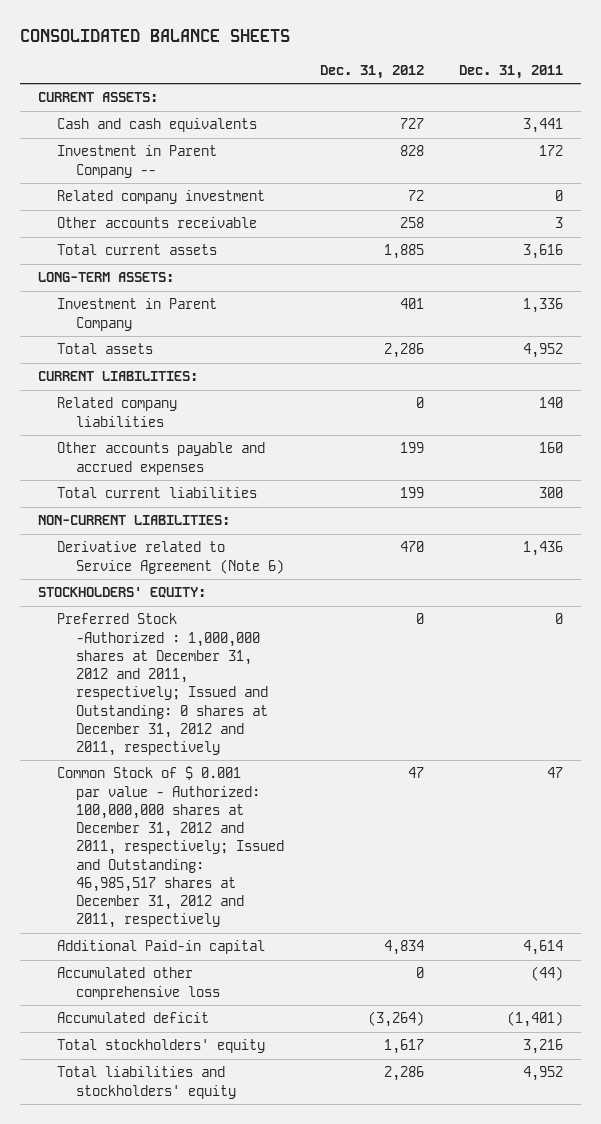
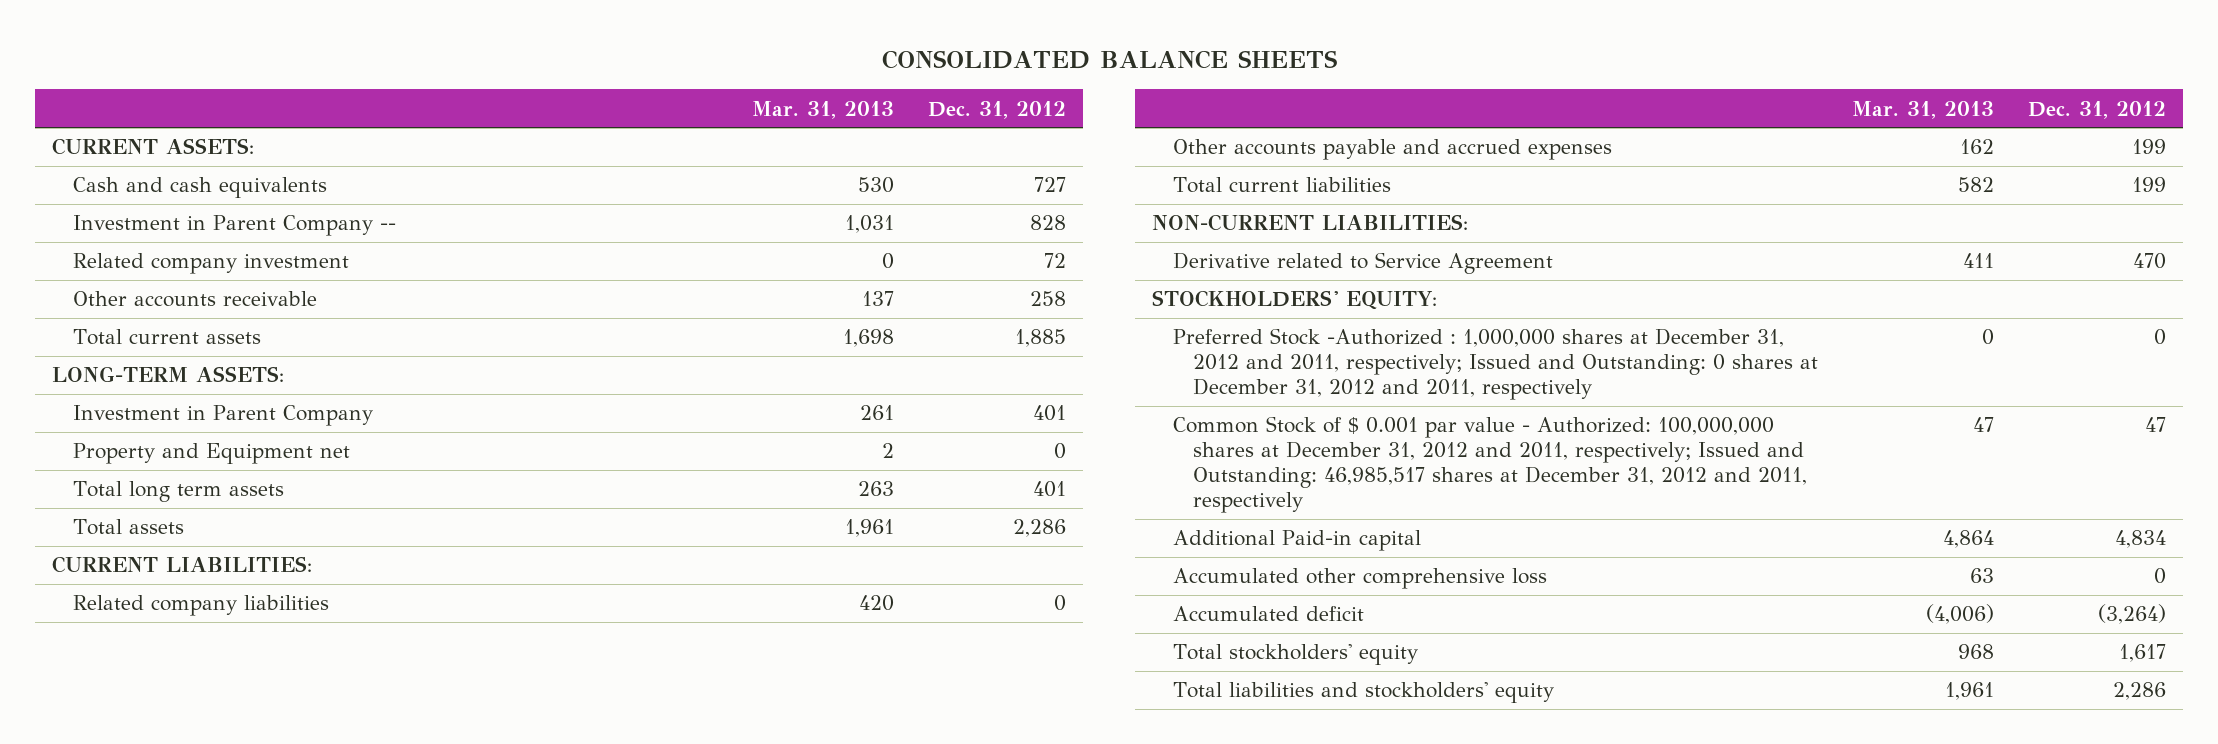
[459,64,564,79] Dec. 31, 2011 -> none
none -> [751,100,894,119] Mar. 31, 2013
none -> [72,443,350,465] Property and Equipment net
none -> [72,481,284,503] Total long term assets
[57,541,285,574] Derivative related to Service Agreement (Note 6) -> [1172,252,1553,275] Derivative related to Service Agreement

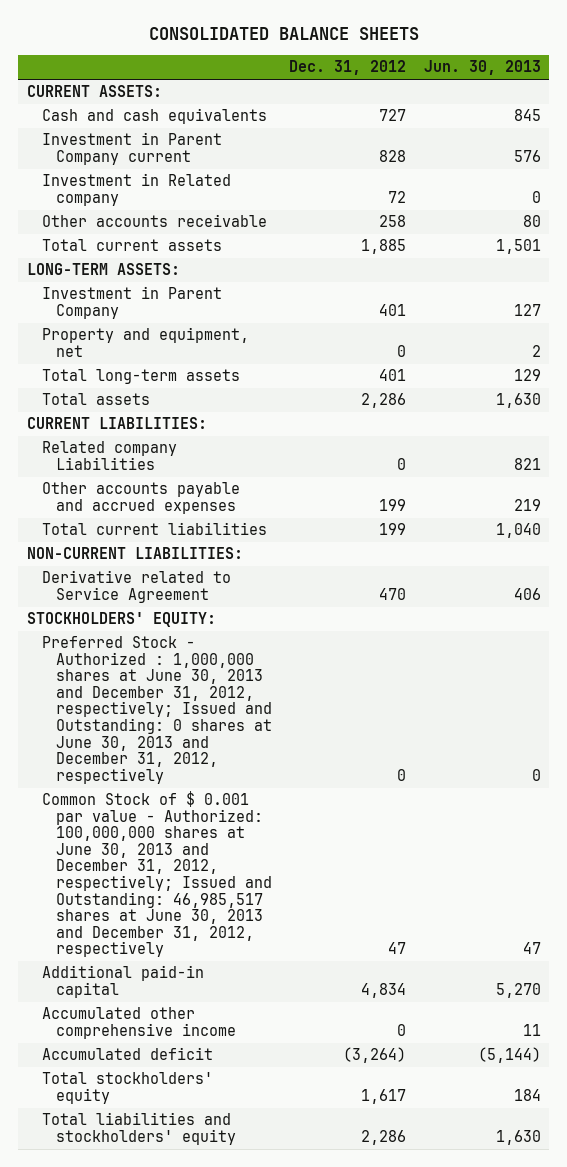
[751,100,894,119] Mar. 31, 2013 -> none
none -> [423,59,541,75] Jun. 30, 2013
[72,215,396,237] Investment in Parent Company -- -> [41,132,222,165] Investment in Parent Company current
[72,253,349,275] Related company investment -> [41,173,231,206] Investment in Related company
[72,443,350,465] Property and Equipment net -> [41,327,249,357] Property and equipment, net
[72,481,284,503] Total long term assets -> [41,369,240,385] Total long-term assets
[72,595,329,617] Related company liabilities -> [41,441,177,470] Related company Liabilities
[1172,328,1819,401] Preferred Stock -Authorized : 1,000,000 shares at December 31, 2012 and 2011, respectively; Issued and Outstanding: 0 shares at December 31, 2012 and 2011, respectively -> [41,636,273,784] Preferred Stock - Authorized : 1,000,000 shares at June 30, 2013 and December 31, 2012, respectively; Issued and Outstanding: 0 shares at June 30, 2013 and December 31, 2012, respectively
[1172,416,1808,514] Common Stock of $ 0.001 par value - Authorized: 100,000,000 shares at December 31, 2012 and 2011, respectively; Issued and Outstanding: 46,985,517 shares at December 31, 2012 and 2011, respectively -> [41,791,273,958] Common Stock of $ 0.001 par value - Authorized: 100,000,000 shares at June 30, 2013 and December 31, 2012, respectively; Issued and Outstanding: 46,985,517 shares at June 30, 2013 and December 31, 2012, respectively
[1172,530,1421,552] Additional Paid-in capital -> [41,965,204,998] Additional paid-in capital
[1172,568,1547,590] Accumulated other comprehensive loss -> [41,1007,237,1039] Accumulated other comprehensive income

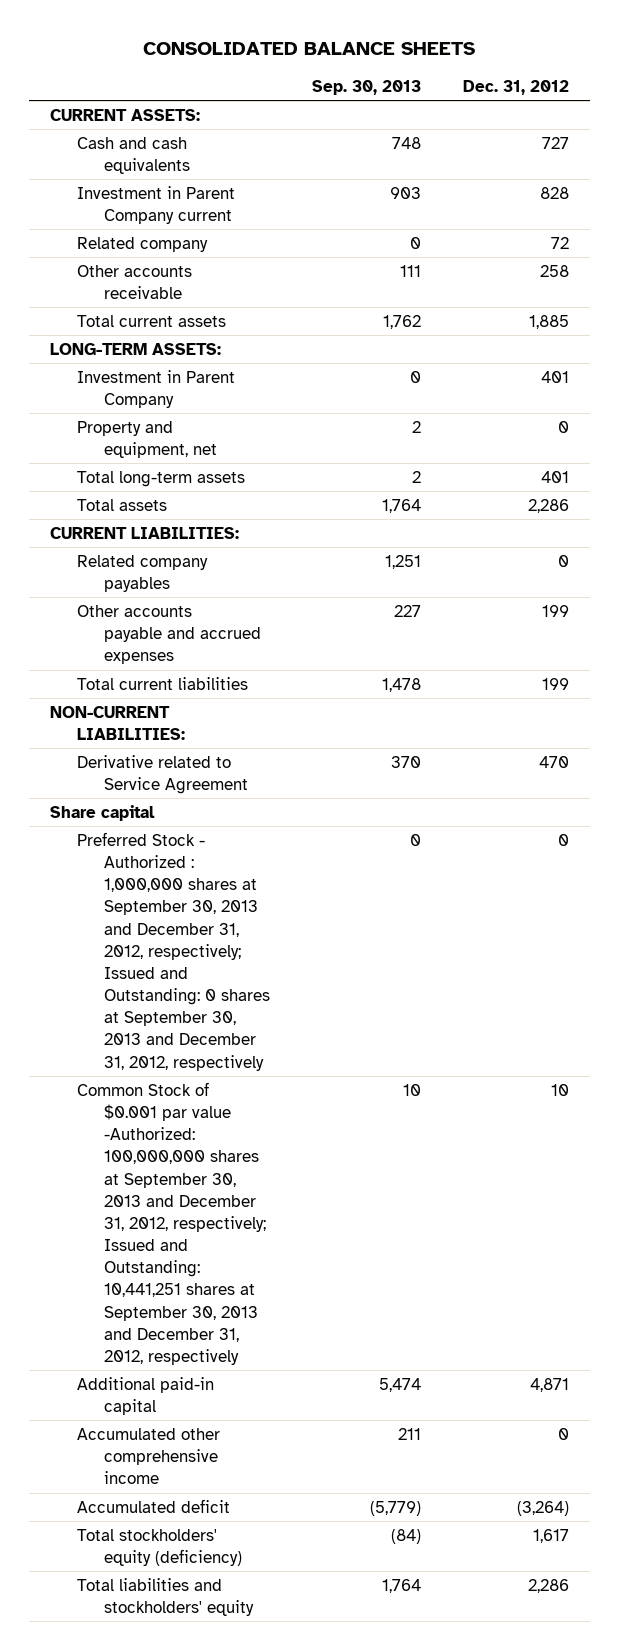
[423,59,541,75] Jun. 30, 2013 -> none
none -> [312,80,422,96] Sep. 30, 2013
[41,173,231,206] Investment in Related company -> [76,236,208,252] Related company
[41,441,177,470] Related company Liabilities -> [76,554,208,593] Related company payables
[26,612,216,628] STOCKHOLDERS' EQUITY: -> none
none -> [49,804,155,821] Share capital
[41,636,273,784] Preferred Stock - Authorized : 1,000,000 shares at June 30, 2013 and December 31, 2012, respectively; Issued and Outstanding: 0 shares at June 30, 2013 and December 31, 2012, respectively -> [76,831,270,1071] Preferred Stock - Authorized : 1,000,000 shares at September 30, 2013 and December 31, 2012, respectively; Issued and Outstanding: 0 shares at September 30, 2013 and December 31, 2012, respectively
[41,791,273,958] Common Stock of $ 0.001 par value - Authorized: 100,000,000 shares at June 30, 2013 and December 31, 2012, respectively; Issued and Outstanding: 46,985,517 shares at June 30, 2013 and December 31, 2012, respectively -> [76,1081,266,1365] Common Stock of $0.001 par value -Authorized: 100,000,000 shares at September 30, 2013 and December 31, 2012, respectively; Issued and Outstanding: 10,441,251 shares at September 30, 2013 and December 31, 2012, respectively
[388,942,407,955] 47 -> [551,1083,570,1096] 10
[361,982,407,998] 4,834 -> [530,1377,570,1392] 4,871
[41,1072,213,1104] Total stockholders' equity -> [76,1528,242,1567] Total stockholders' equity (deficiency)

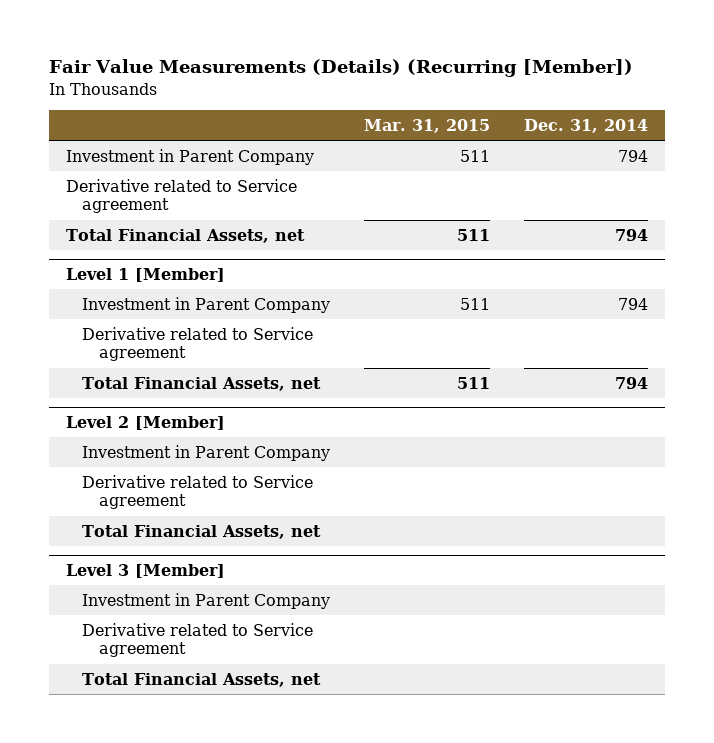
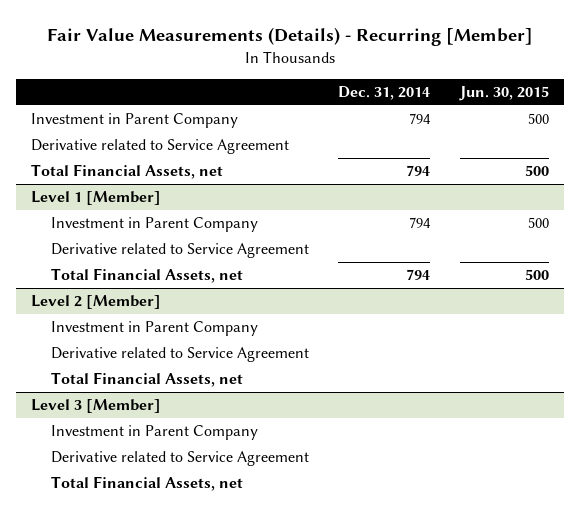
[49,59,634,78] Fair Value Measurements (Details) (Recurring [Member]) -> [46,27,533,47] Fair Value Measurements (Details) - Recurring [Member]
[364,119,491,134] Mar. 31, 2015 -> none
none -> [458,86,549,102] Jun. 30, 2015
[66,178,298,214] Derivative related to Service agreement -> [30,139,289,155] Derivative related to Service Agreement
[82,326,314,362] Derivative related to Service agreement -> [50,243,309,259] Derivative related to Service Agreement
[82,474,314,510] Derivative related to Service agreement -> [50,347,309,363] Derivative related to Service Agreement
[82,622,314,658] Derivative related to Service agreement -> [50,451,309,467] Derivative related to Service Agreement

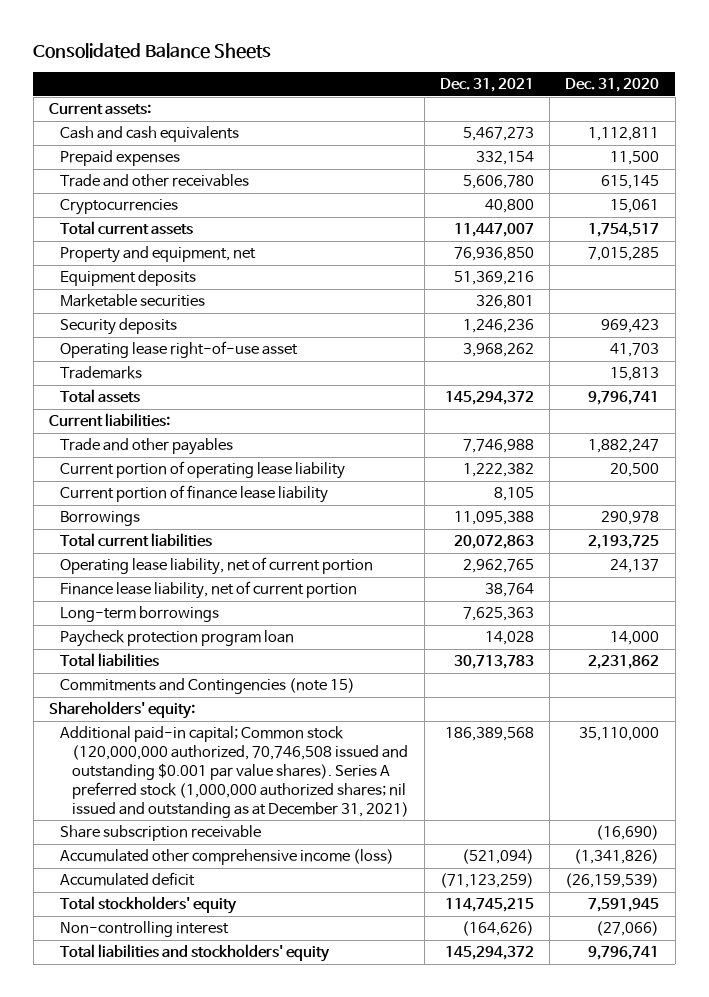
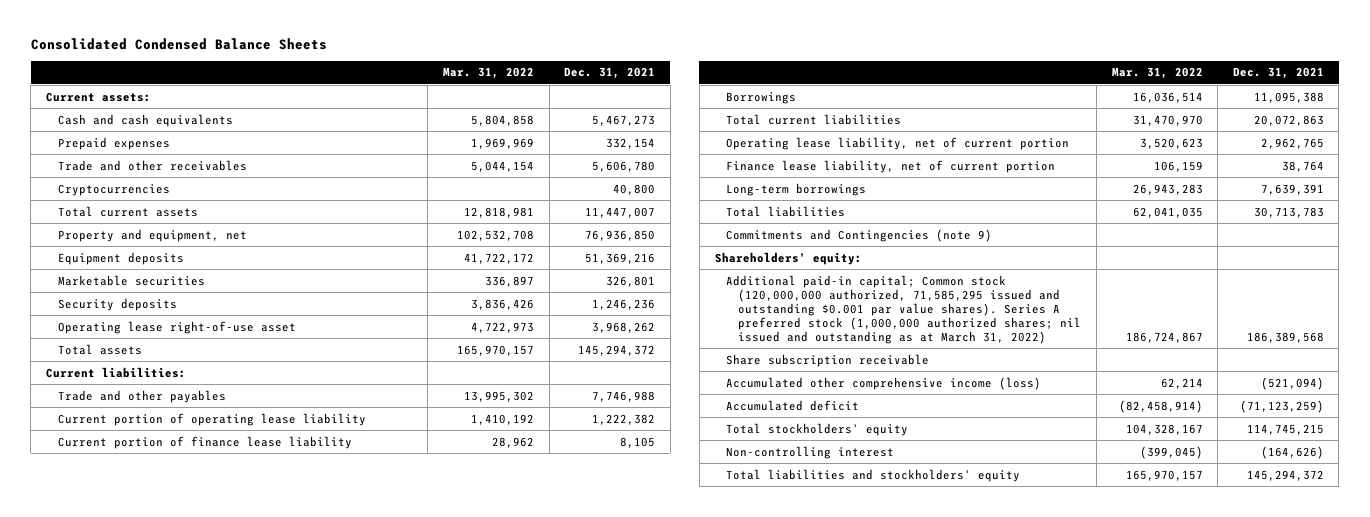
[33,42,272,59] Consolidated Balance Sheets -> [30,37,327,50] Consolidated Condensed Balance Sheets
[565,78,660,93] Dec. 31, 2020 -> none
none -> [443,67,535,80] Mar. 31, 2022
[60,366,143,380] Trademarks -> none
[60,630,295,648] Paycheck protection program loan -> none
[463,607,535,622] 7,625,363 -> [1260,183,1324,195] 7,639,391
[60,678,356,695] Commitments and Contingencies (note 15) -> [726,228,993,242] Commitments and Contingencies (note 9)
[60,726,409,818] Additional paid-in capital; Common stock (120,000,000 authorized, 70,746,508 issued and outstanding $0.001 par value shares). Series A preferred stock (1,000,000 authorized shares; nil issued and outstanding as at December 31, 2021) -> [726,274,1082,344] Additional paid-in capital; Common stock (120,000,000 authorized, 71,585,295 issued and outstanding $0.001 par value shares). Series A preferred stock (1,000,000 authorized shares; nil issued and outstanding as at March 31, 2022)

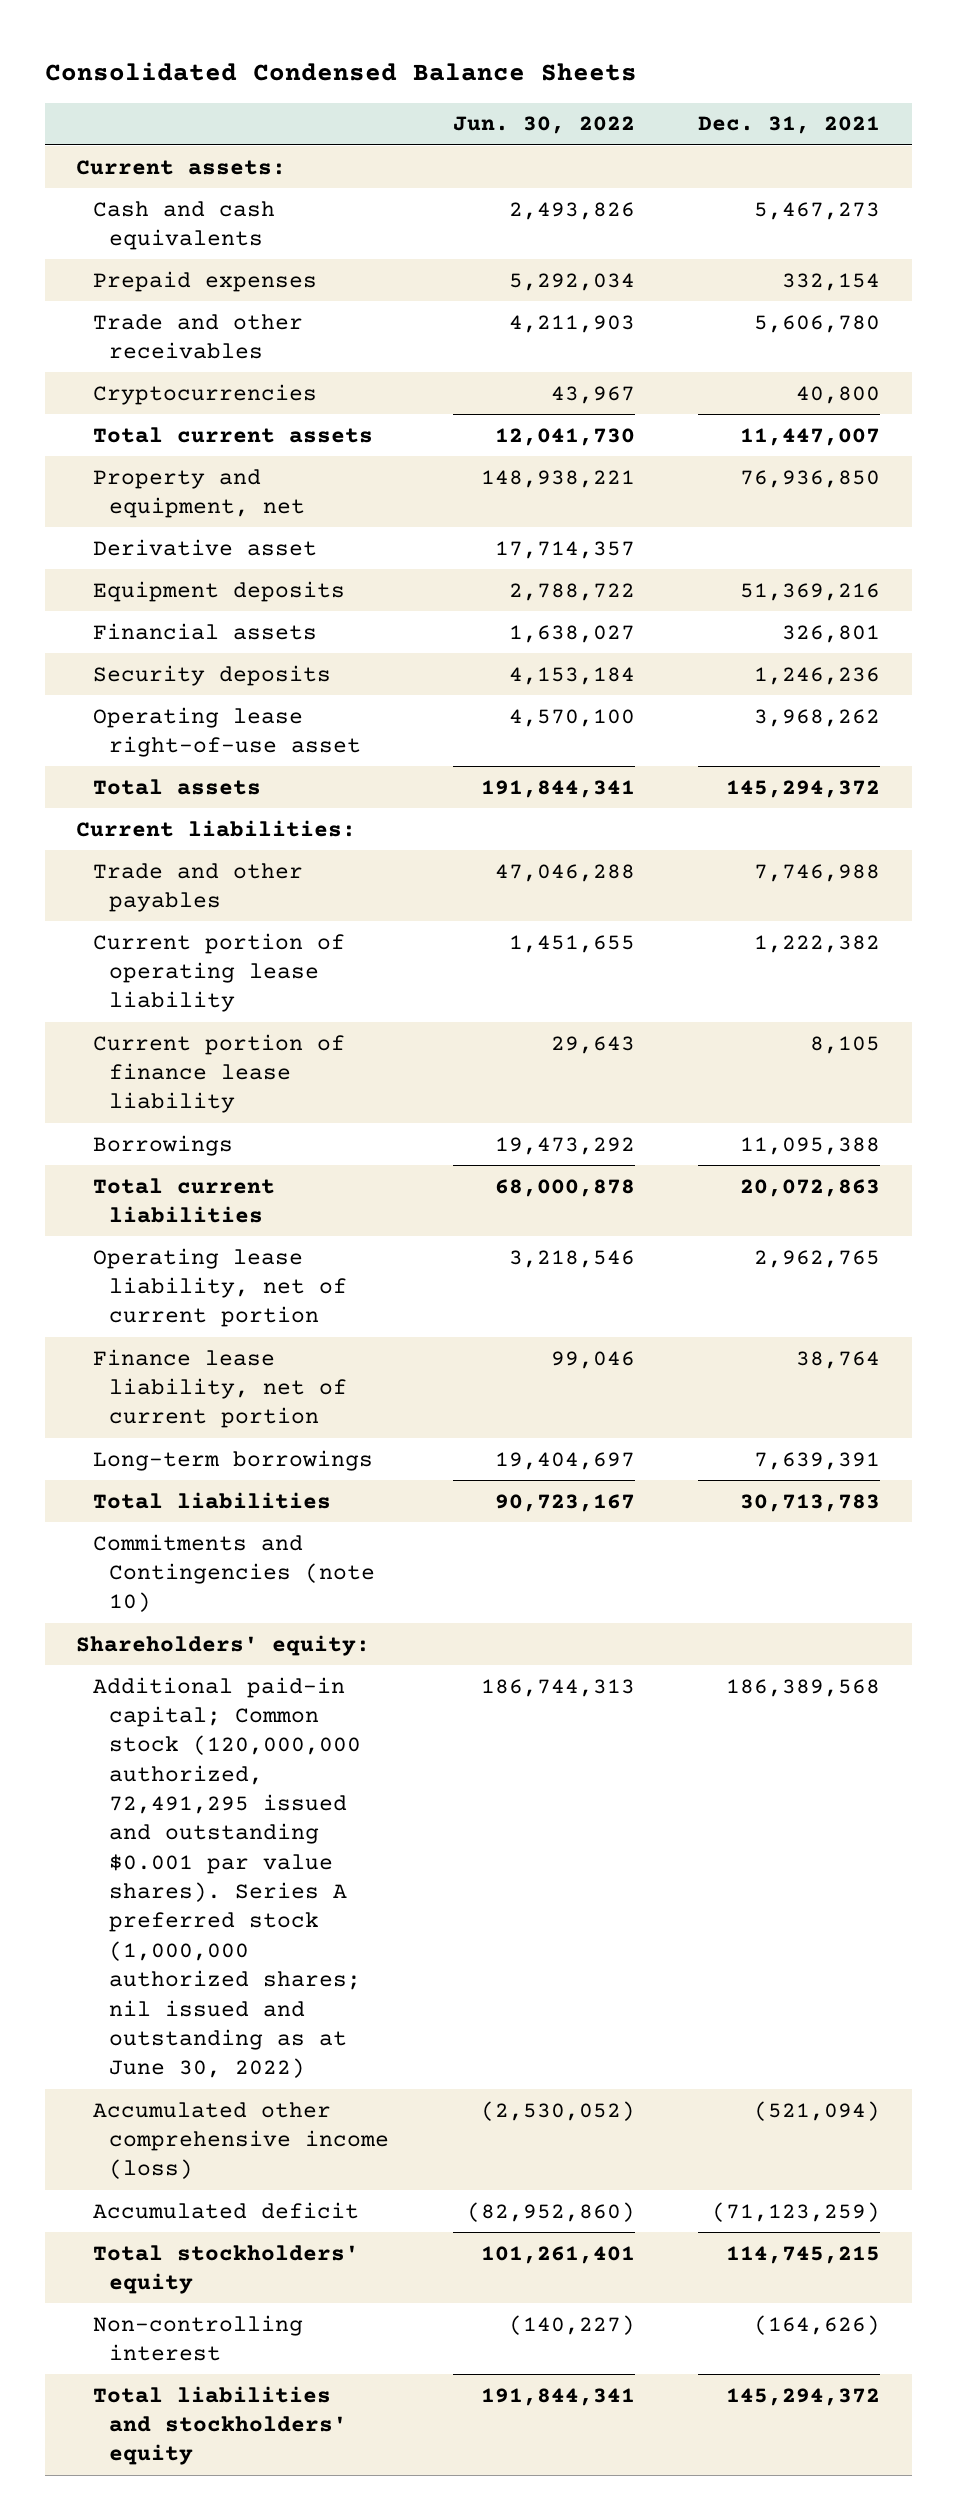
[443,67,535,80] Mar. 31, 2022 -> none
none -> [452,116,635,135] Jun. 30, 2022
none -> [92,538,317,556] Derivative asset
[57,274,205,286] Marketable securities -> [92,622,317,640] Financial assets
[726,228,993,242] Commitments and Contingencies (note 9) -> [92,1533,375,1613] Commitments and Contingencies (note 10)
[726,353,930,367] Share subscription receivable -> none
[726,274,1082,344] Additional paid-in capital; Common stock (120,000,000 authorized, 71,585,295 issued and outstanding $0.001 par value shares). Series A preferred stock (1,000,000 authorized shares; nil issued and outstanding as at March 31, 2022) -> [92,1676,361,2079] Additional paid-in capital; Common stock (120,000,000 authorized, 72,491,295 issued and outstanding $0.001 par value shares). Series A preferred stock (1,000,000 authorized shares; nil issued and outstanding as at June 30, 2022)

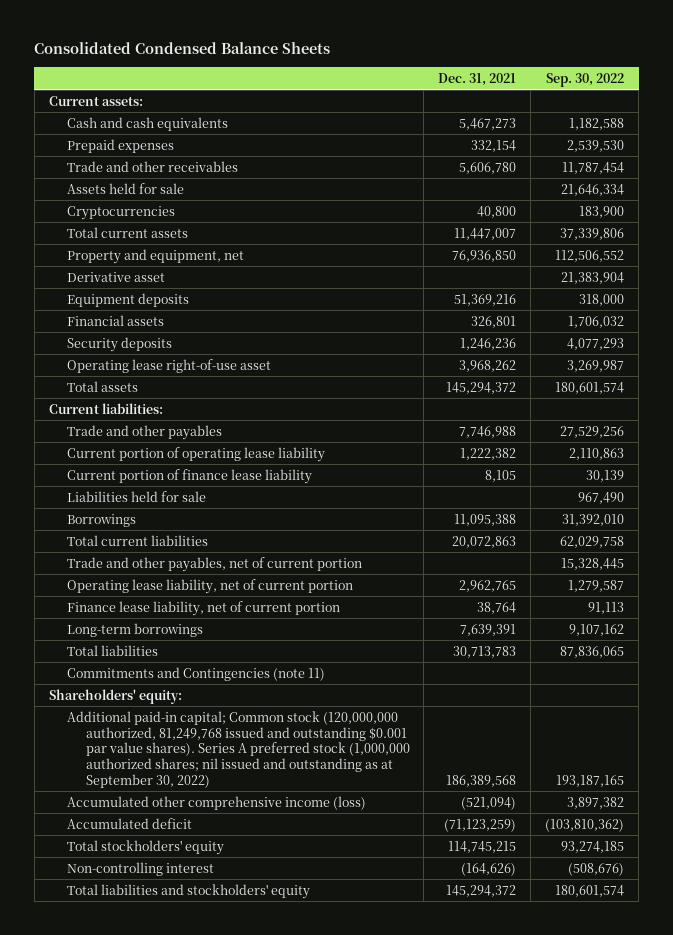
[452,116,635,135] Jun. 30, 2022 -> none
none -> [546,72,625,87] Sep. 30, 2022
none -> [67,182,185,194] Assets held for sale
none -> [67,490,207,502] Liabilities held for sale
none -> [67,556,363,572] Trade and other payables, net of current portion
[92,1533,375,1613] Commitments and Contingencies (note 10) -> [67,666,326,681] Commitments and Contingencies (note 11)
[92,1676,361,2079] Additional paid-in capital; Common stock (120,000,000 authorized, 72,491,295 issued and outstanding $0.001 par value shares). Series A preferred stock (1,000,000 authorized shares; nil issued and outstanding as at June 30, 2022) -> [67,710,410,788] Additional paid-in capital; Common stock (120,000,000 authorized, 81,249,768 issued and outstanding $0.001 par value shares). Series A preferred stock (1,000,000 authorized shares; nil issued and outstanding as at September 30, 2022)

